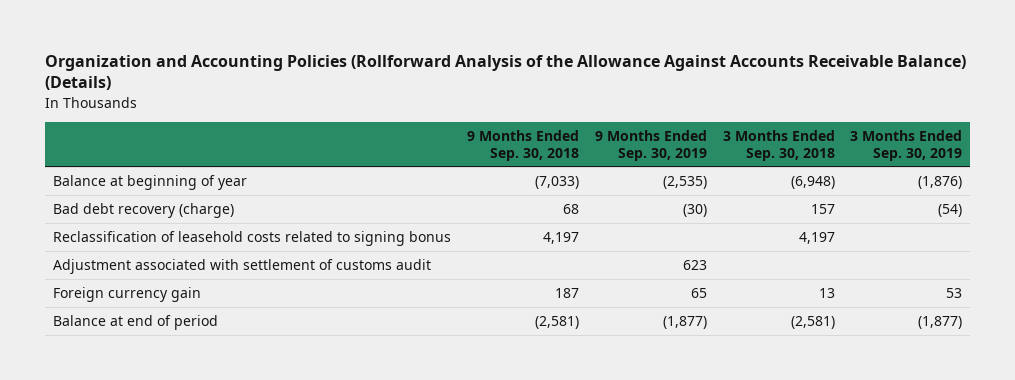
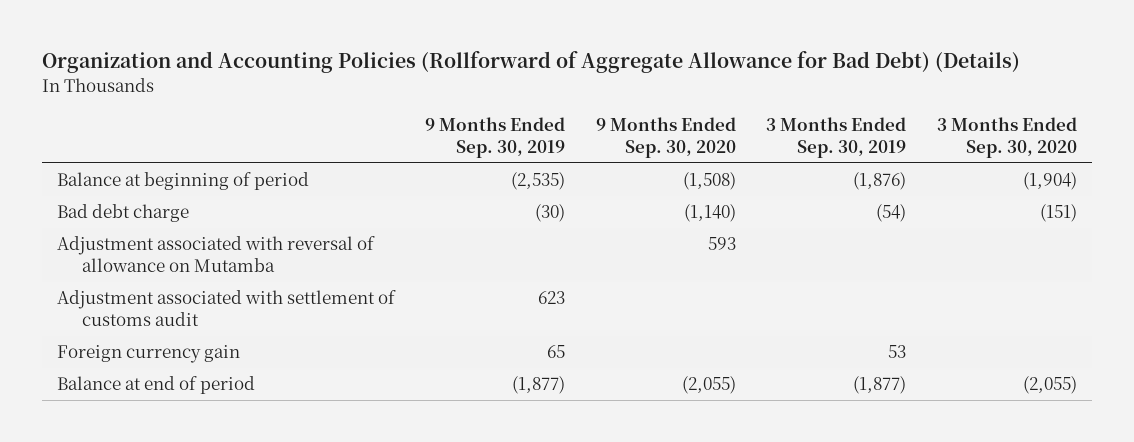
[44,54,966,91] Organization and Accounting Policies (Rollforward Analysis of the Allowance Against Accounts Receivable Balance) (Details) -> [41,51,1020,74] Organization and Accounting Policies (Rollforward of Aggregate Allowance for Bad Debt) (Details)
[466,129,579,161] 9 Months Ended Sep. 30, 2018 -> none
[722,129,835,161] 3 Months Ended Sep. 30, 2018 -> none
none -> [595,117,736,158] 9 Months Ended Sep. 30, 2020
none -> [936,117,1077,158] 3 Months Ended Sep. 30, 2020
[52,230,451,246] Reclassification of leasehold costs related to signing bonus -> none
[52,174,247,190] Balance at beginning of year -> [57,172,310,191] Balance at beginning of period
[52,202,234,218] Bad debt recovery (charge) -> [57,204,190,223] Bad debt charge
none -> [57,236,376,273] Adjustment associated with reversal of allowance on Mutamba

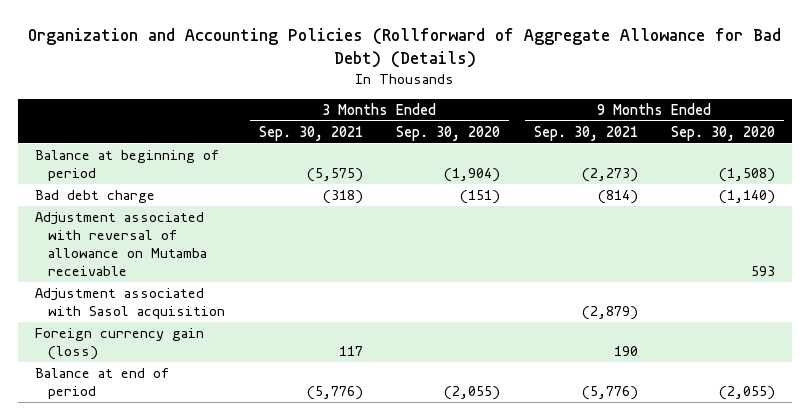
[425,117,566,158] 9 Months Ended Sep. 30, 2019 -> none
[766,117,907,158] 3 Months Ended Sep. 30, 2019 -> none
none -> [258,125,363,141] Sep. 30, 2021
none -> [533,125,638,141] Sep. 30, 2021
[57,290,397,327] Adjustment associated with settlement of customs audit -> none
[57,236,376,273] Adjustment associated with reversal of allowance on Mutamba -> [35,212,208,277] Adjustment associated with reversal of allowance on Mutamba receivable
none -> [35,288,226,320] Adjustment associated with Sasol acquisition
[57,345,241,364] Foreign currency gain -> [35,328,205,361] Foreign currency gain (loss)

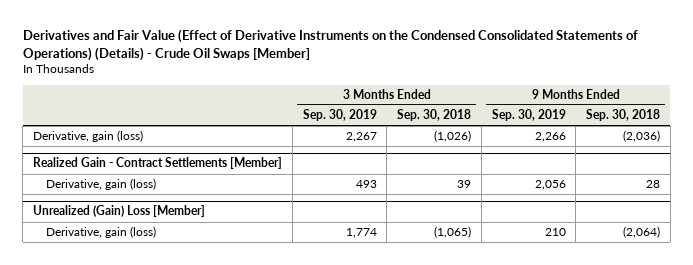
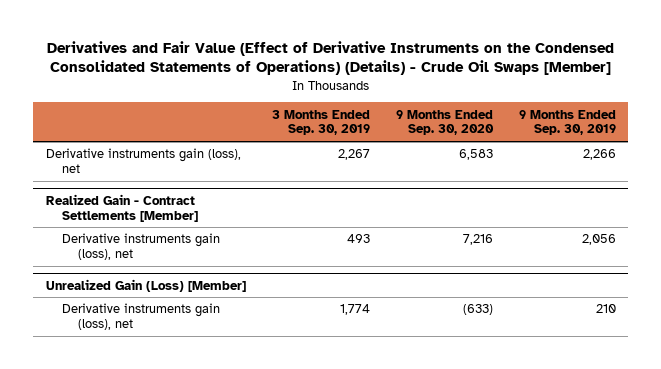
[397,109,472,122] Sep. 30, 2018 -> none
[586,109,661,122] Sep. 30, 2018 -> none
none -> [395,109,494,136] 9 Months Ended Sep. 30, 2020
[33,130,144,143] Derivative, gain (loss) -> [45,148,241,174] Derivative instruments gain (loss), net
[46,178,157,191] Derivative, gain (loss) -> [62,233,221,261] Derivative instruments gain (loss), net
[33,205,206,218] Unrealized (Gain) Loss [Member] -> [45,278,246,292] Unrealized Gain (Loss) [Member]
[46,226,157,239] Derivative, gain (loss) -> [62,303,221,331] Derivative instruments gain (loss), net

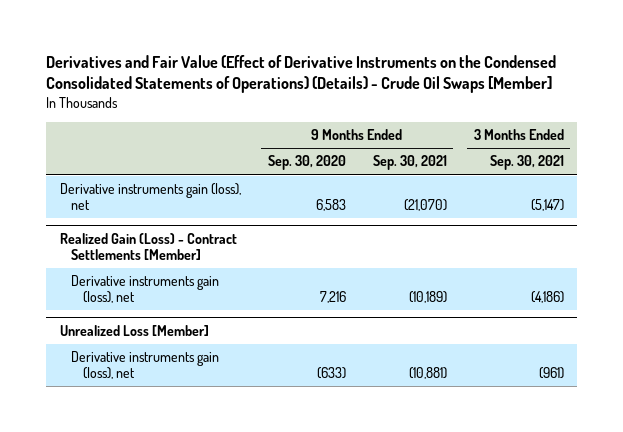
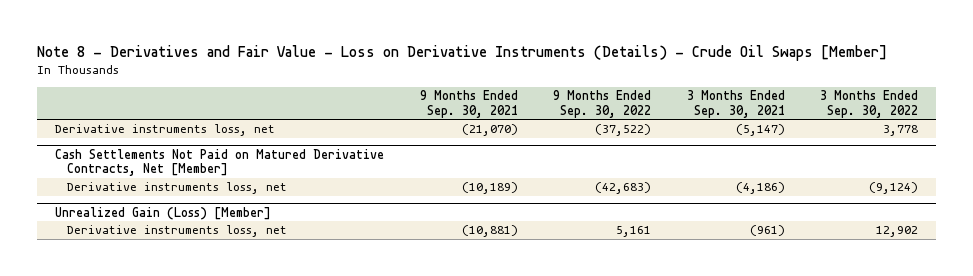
[46,54,557,94] Derivatives and Fair Value (Effect of Derivative Instruments on the Condensed Consolidated Statements of Operations) (Details) - Crude Oil Swaps [Member] -> [37,44,888,61] Note 8 - Derivatives and Fair Value - Loss on Derivative Instruments (Details) - Crude Oil Swaps [Member]
[267,155,346,171] Sep. 30, 2020 -> none
none -> [553,89,652,118] 9 Months Ended Sep. 30, 2022
none -> [820,89,919,118] 3 Months Ended Sep. 30, 2022
[59,183,241,211] Derivative instruments gain (loss), net -> [55,124,276,137] Derivative instruments loss, net
[59,233,237,261] Realized Gain (Loss) - Contract Settlements [Member] -> [55,148,385,177] Cash Settlements Not Paid on Matured Derivative Contracts, Net [Member]
[71,275,220,304] Derivative instruments gain (loss), net -> [66,182,287,195] Derivative instruments loss, net
[59,325,209,337] Unrealized Loss [Member] -> [55,206,272,220] Unrealized Gain (Loss) [Member]
[71,351,220,380] Derivative instruments gain (loss), net -> [66,225,287,238] Derivative instruments loss, net

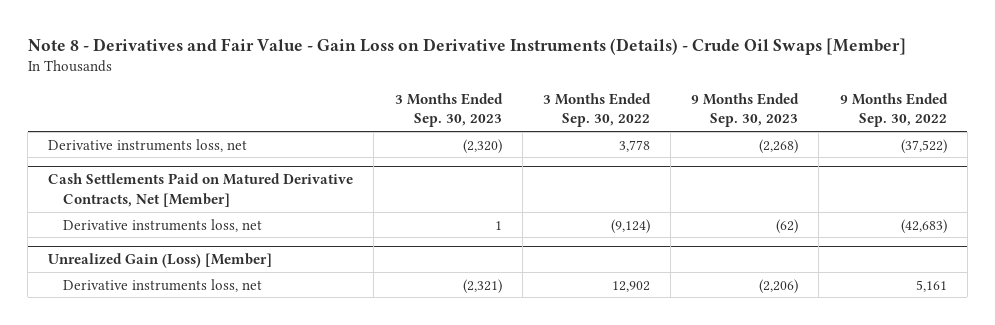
[37,44,888,61] Note 8 - Derivatives and Fair Value - Loss on Derivative Instruments (Details) - Crude Oil Swaps [Member] -> [27,38,906,56] Note 8 - Derivatives and Fair Value - Gain Loss on Derivative Instruments (Details) - Crude Oil Swaps [Member]
[419,89,518,118] 9 Months Ended Sep. 30, 2021 -> none
[686,89,785,118] 3 Months Ended Sep. 30, 2021 -> none
none -> [394,93,503,128] 3 Months Ended Sep. 30, 2023
none -> [691,93,800,128] 9 Months Ended Sep. 30, 2023
[55,148,385,177] Cash Settlements Not Paid on Matured Derivative Contracts, Net [Member] -> [48,173,354,207] Cash Settlements Paid on Matured Derivative Contracts, Net [Member]

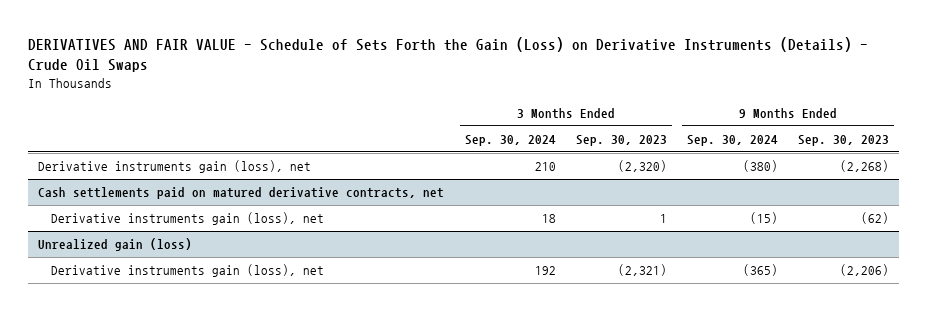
[27,38,906,56] Note 8 - Derivatives and Fair Value - Gain Loss on Derivative Instruments (Details) - Crude Oil Swaps [Member] -> [28,36,869,72] DERIVATIVES AND FAIR VALUE - Schedule of Sets Forth the Gain (Loss) on Derivative Instruments (Details) - Crude Oil Swaps
[542,93,651,128] 3 Months Ended Sep. 30, 2022 -> none
[839,93,948,128] 9 Months Ended Sep. 30, 2022 -> none
none -> [464,135,556,147] Sep. 30, 2024
none -> [686,135,778,147] Sep. 30, 2024
[48,138,248,152] Derivative instruments loss, net -> [38,160,312,174] Derivative instruments gain (loss), net
[48,173,354,207] Cash Settlements Paid on Matured Derivative Contracts, Net [Member] -> [38,187,445,200] Cash settlements paid on matured derivative contracts, net
[63,218,263,232] Derivative instruments loss, net -> [50,212,324,226] Derivative instruments gain (loss), net
[48,253,273,269] Unrealized Gain (Loss) [Member] -> [38,238,193,252] Unrealized gain (loss)
[63,278,263,292] Derivative instruments loss, net -> [50,264,324,278] Derivative instruments gain (loss), net

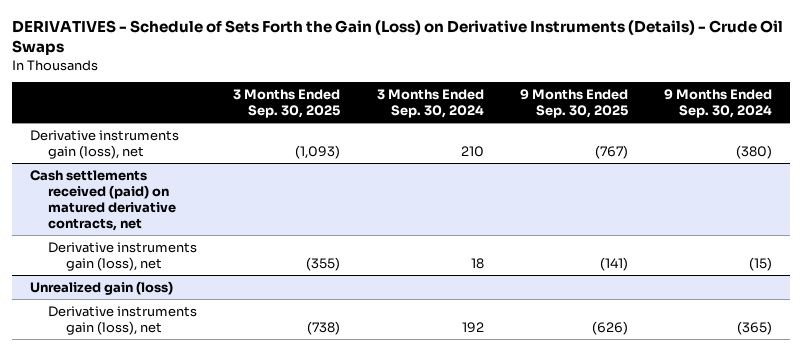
[28,36,869,72] DERIVATIVES AND FAIR VALUE - Schedule of Sets Forth the Gain (Loss) on Derivative Instruments (Details) - Crude Oil Swaps -> [12,20,784,56] DERIVATIVES - Schedule of Sets Forth the Gain (Loss) on Derivative Instruments (Details) - Crude Oil Swaps
[575,135,667,147] Sep. 30, 2023 -> none
[797,135,889,147] Sep. 30, 2023 -> none
none -> [233,89,341,119] 3 Months Ended Sep. 30, 2025
none -> [519,89,628,119] 9 Months Ended Sep. 30, 2025
[38,187,445,200] Cash settlements paid on matured derivative contracts, net -> [30,169,177,231] Cash settlements received (paid) on matured derivative contracts, net

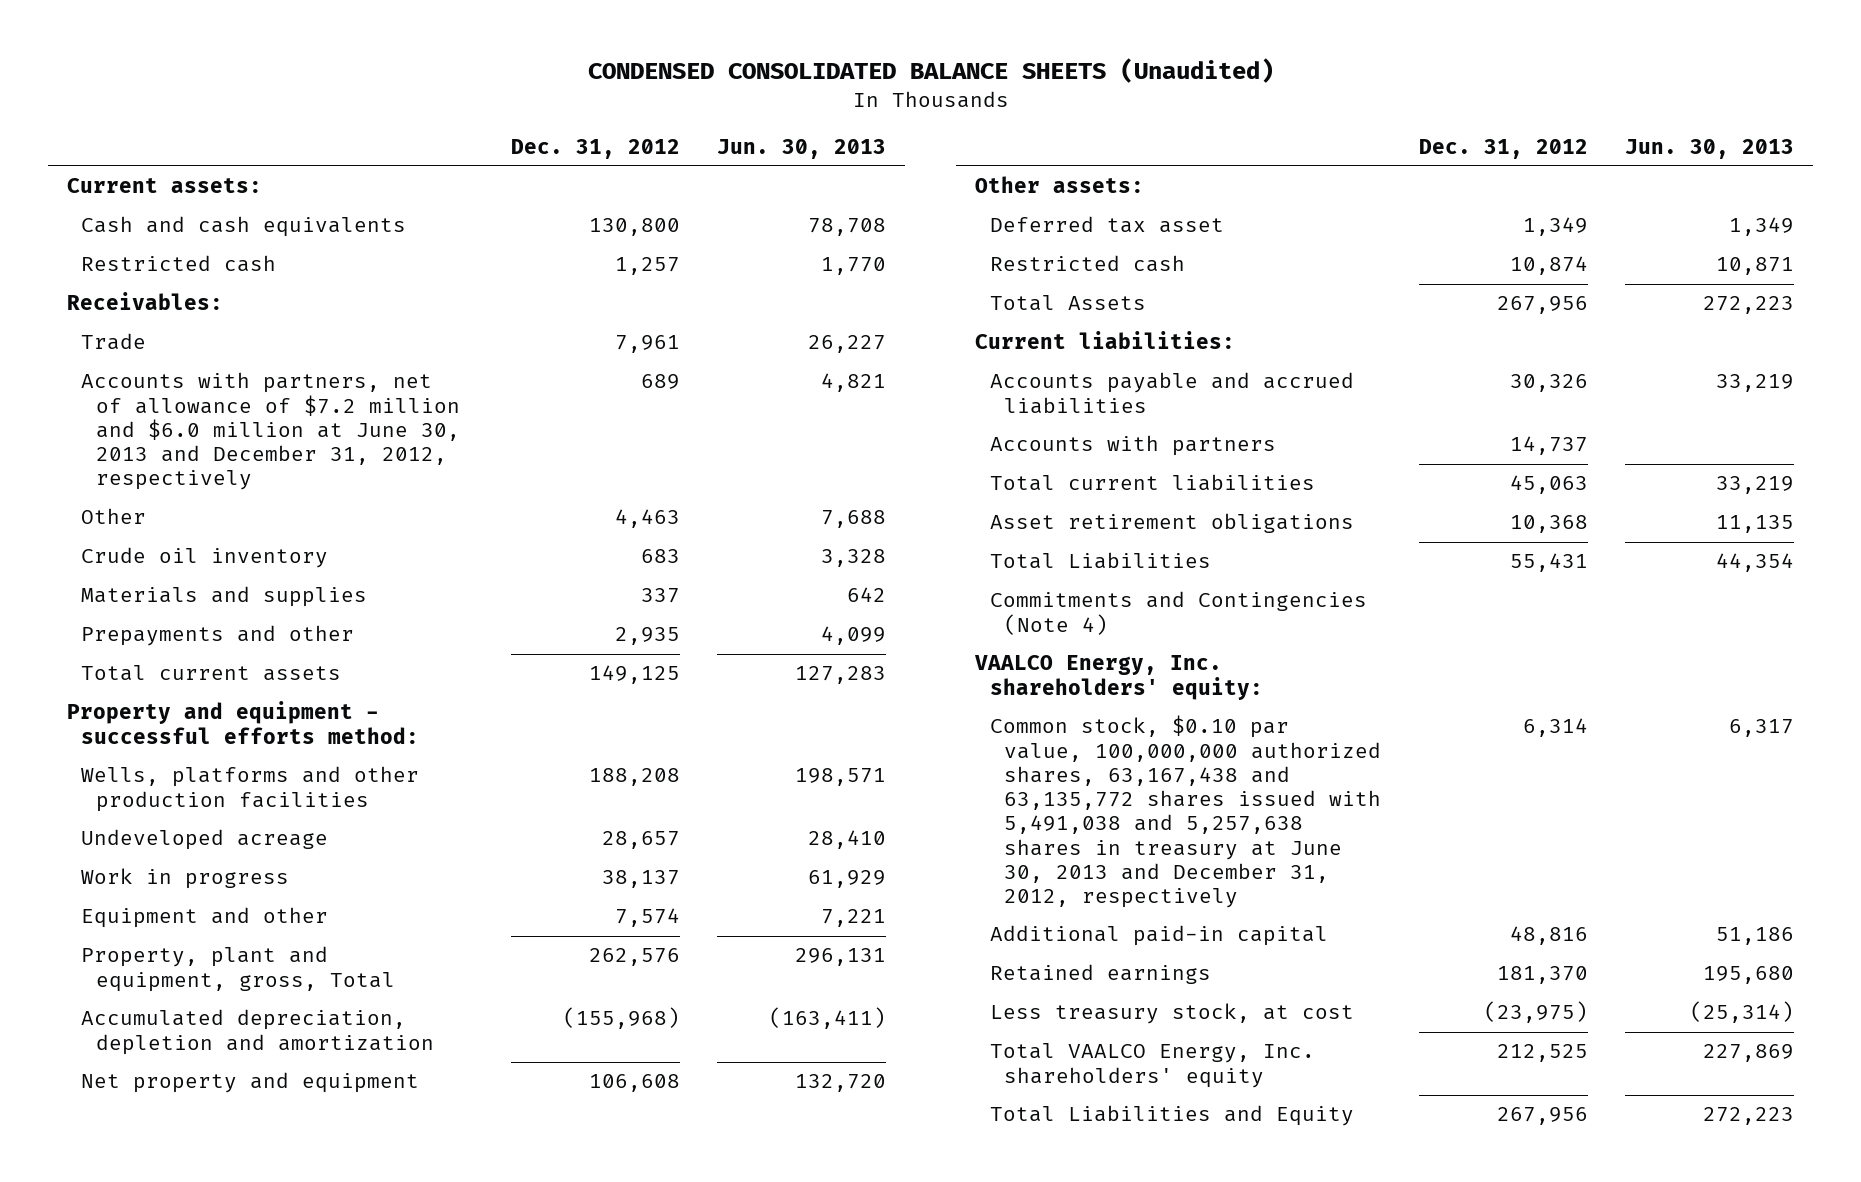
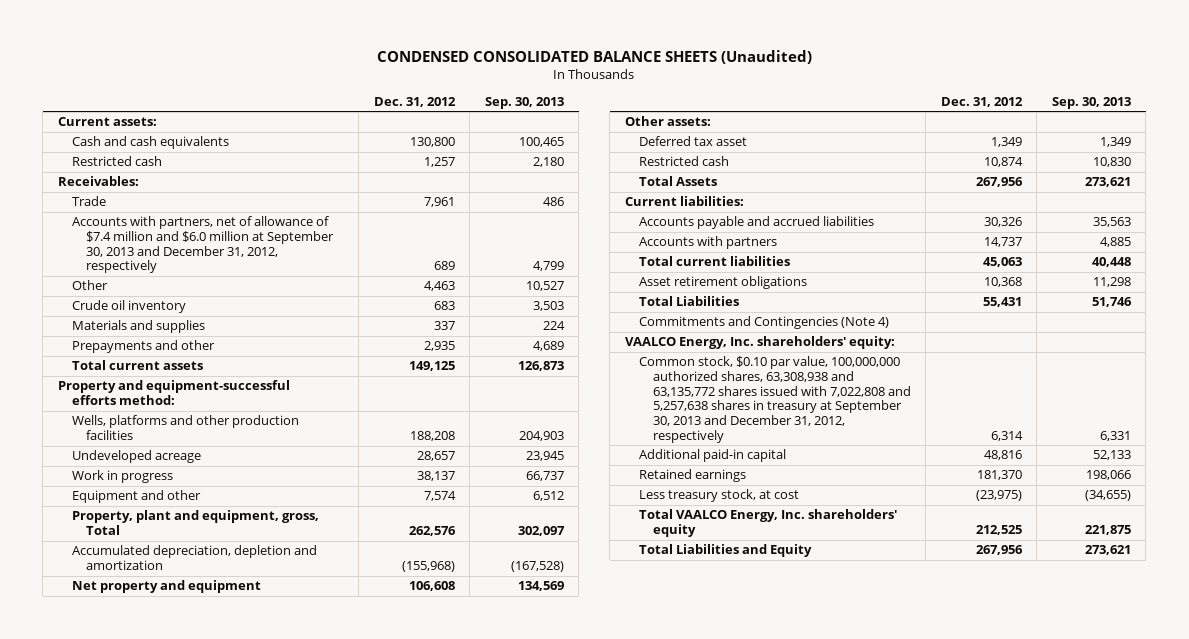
[717,138,887,159] Jun. 30, 2013 -> none
none -> [484,96,564,109] Sep. 30, 2013
[81,372,461,491] Accounts with partners, net of allowance of $7.2 million and $6.0 million at June 30, 2013 and December 31, 2012, respectively -> [71,216,334,274] Accounts with partners, net of allowance of $7.4 million and $6.0 million at September 30, 2013 and December 31, 2012, respectively
[66,701,420,744] Property and equipment - successful efforts method: -> [57,380,290,406] Property and equipment-successful efforts method:
[989,715,1382,909] Common stock, $0.10 par value, 100,000,000 authorized shares, 63,167,438 and 63,135,772 shares issued with 5,491,038 and 5,257,638 shares in treasury at June 30, 2013 and December 31, 2012, respectively -> [638,356,911,443] Common stock, $0.10 par value, 100,000,000 authorized shares, 63,308,938 and 63,135,772 shares issued with 7,022,808 and 5,257,638 shares in treasury at September 30, 2013 and December 31, 2012, respectively

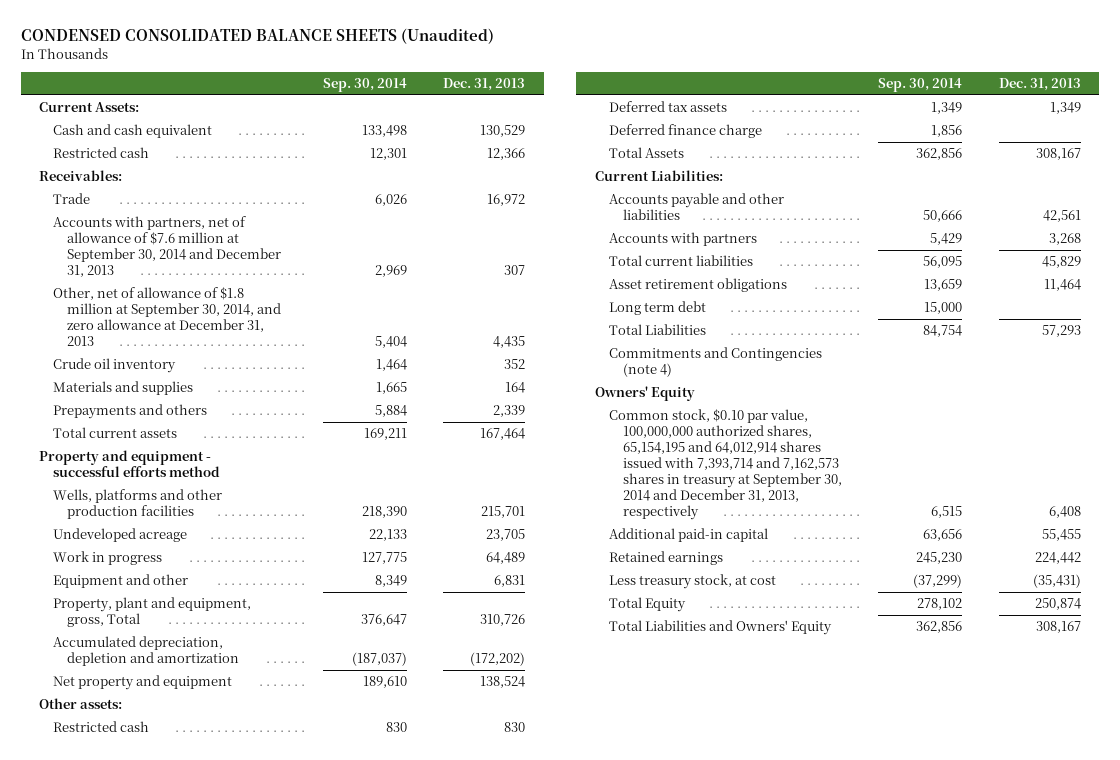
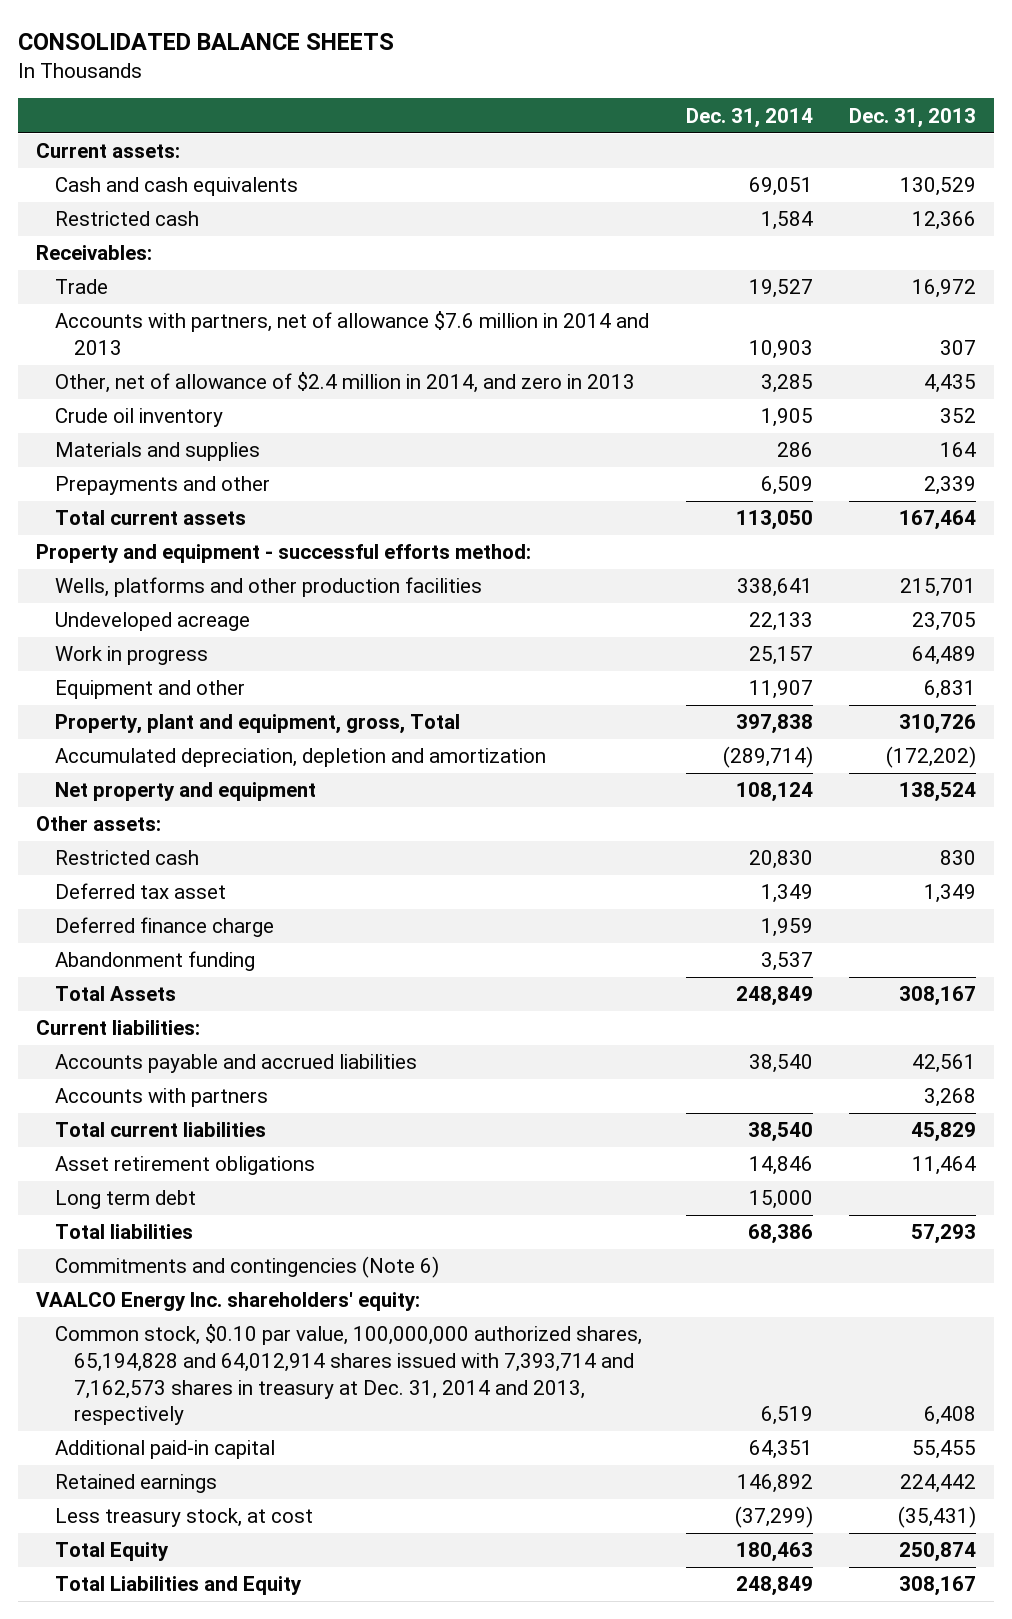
[21,28,495,45] CONDENSED CONSOLIDATED BALANCE SHEETS (Unaudited) -> [18,33,395,51] CONSOLIDATED BALANCE SHEETS
[322,78,407,93] Sep. 30, 2014 -> none
none -> [685,107,813,128] Dec. 31, 2014
[39,102,140,113] Current Assets: -> [36,143,181,159] Current assets:
[53,124,213,139] Cash and cash equivalent -> [55,177,299,197] Cash and cash equivalents
[53,216,282,278] Accounts with partners, net of allowance of $7.6 million at September 30, 2014 and December 31, 2013 -> [55,311,650,356] Accounts with partners, net of allowance $7.6 million in 2014 and 2013
[53,287,282,347] Other, net of allowance of $1.8 million at September 30, 2014, and zero allowance at December 31, 2013 -> [55,372,636,394] Other, net of allowance of $2.4 million in 2014, and zero in 2013
[53,404,208,420] Prepayments and others -> [55,476,271,496] Prepayments and other
[39,450,221,478] Property and equipment - successful efforts method -> [36,544,532,564] Property and equipment - successful efforts method:
[608,101,727,113] Deferred tax assets -> [55,883,227,900] Deferred tax asset
none -> [55,951,256,972] Abandonment funding
[594,170,723,182] Current Liabilities: -> [36,1020,201,1036] Current liabilities:
[608,193,784,221] Accounts payable and other liabilities -> [55,1054,418,1074] Accounts payable and accrued liabilities
[608,324,706,336] Total Liabilities -> [55,1224,194,1240] Total liabilities
[608,347,822,378] Commitments and Contingencies (note 4) -> [55,1256,440,1279] Commitments and contingencies (Note 6)
[594,386,695,402] Owners' Equity -> [36,1292,421,1312] VAALCO Energy Inc. shareholders' equity:
[608,409,842,521] Common stock, $0.10 par value, 100,000,000 authorized shares, 65,154,195 and 64,012,914 shares issued with 7,393,714 and 7,162,573 shares in treasury at September 30, 2014 and December 31, 2013, respectively -> [55,1324,643,1426] Common stock, $0.10 par value, 100,000,000 authorized shares, 65,194,828 and 64,012,914 shares issued with 7,393,714 and 7,162,573 shares in treasury at Dec. 31, 2014 and 2013, respectively
[608,620,832,636] Total Liabilities and Owners' Equity -> [55,1576,303,1596] Total Liabilities and Equity

